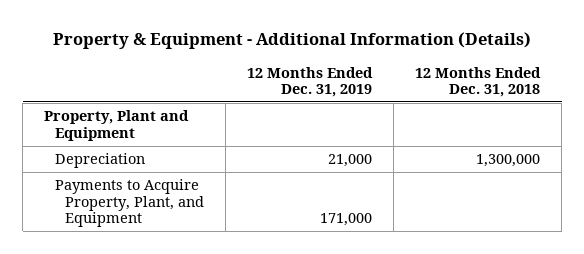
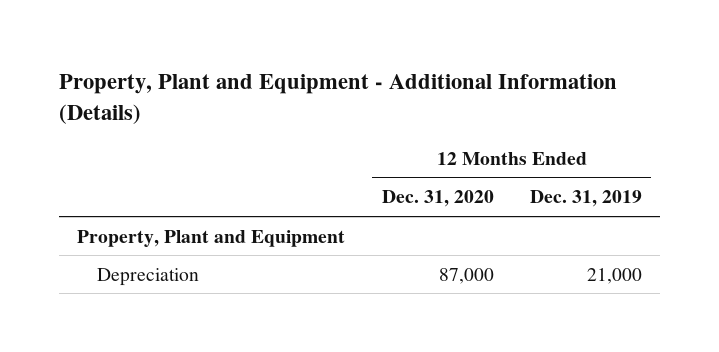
[53,32,532,50] Property & Equipment - Additional Information (Details) -> [58,74,617,124] Property, Plant and Equipment - Additional Information (Details)
[415,66,542,98] 12 Months Ended Dec. 31, 2018 -> none
none -> [381,190,494,208] Dec. 31, 2020
[54,179,205,228] Payments to Acquire Property, Plant, and Equipment -> none

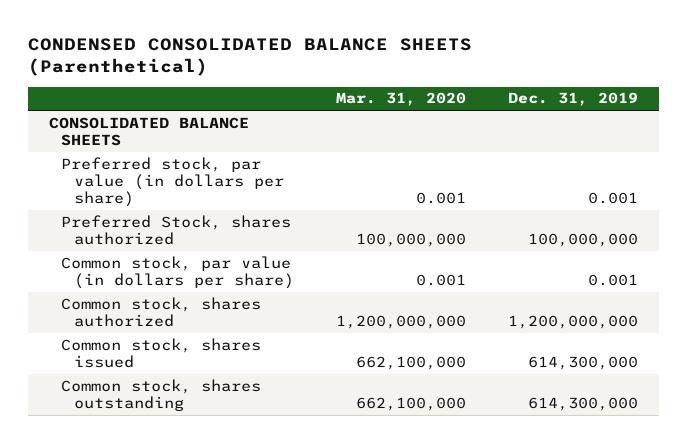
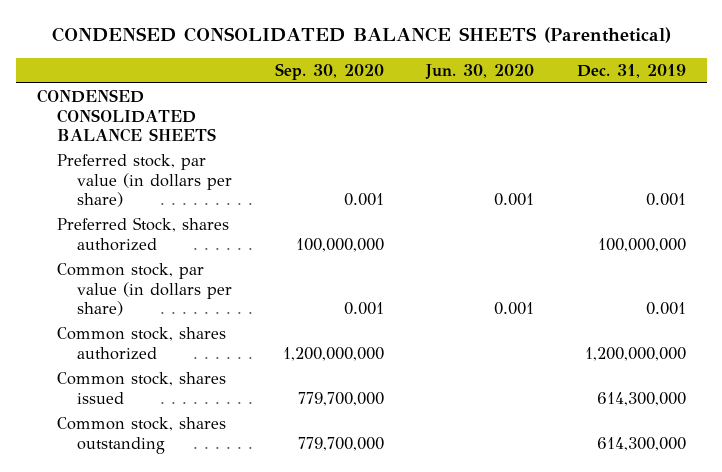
[336,92,467,107] Mar. 31, 2020 -> none
none -> [274,62,384,80] Sep. 30, 2020
none -> [425,63,535,79] Jun. 30, 2020
[48,116,249,146] CONSOLIDATED BALANCE SHEETS -> [36,89,217,142] CONDENSED CONSOLIDATED BALANCE SHEETS

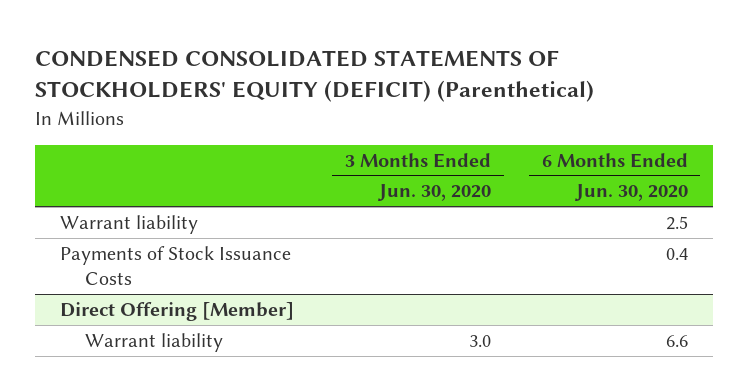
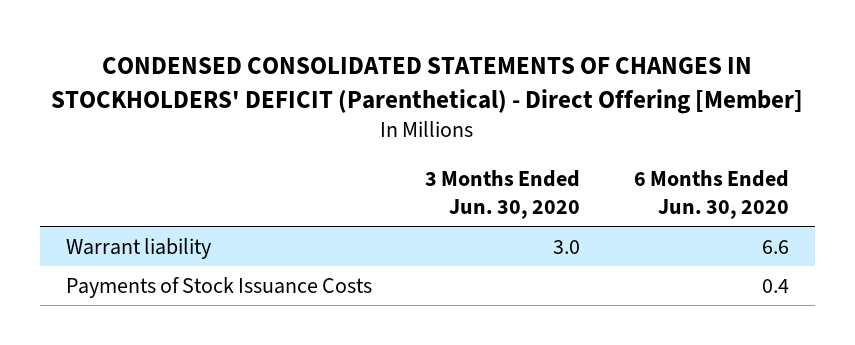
[35,50,595,103] CONDENSED CONSOLIDATED STATEMENTS OF STOCKHOLDERS' EQUITY (DEFICIT) (Parenthetical) -> [51,56,804,114] CONDENSED CONSOLIDATED STATEMENTS OF CHANGES IN STOCKHOLDERS' DEFICIT (Parenthetical) - Direct Offering [Member]
[60,214,199,234] Warrant liability -> none
[60,301,295,321] Direct Offering [Member] -> none
[60,245,292,286] Payments of Stock Issuance Costs -> [66,276,373,298] Payments of Stock Issuance Costs

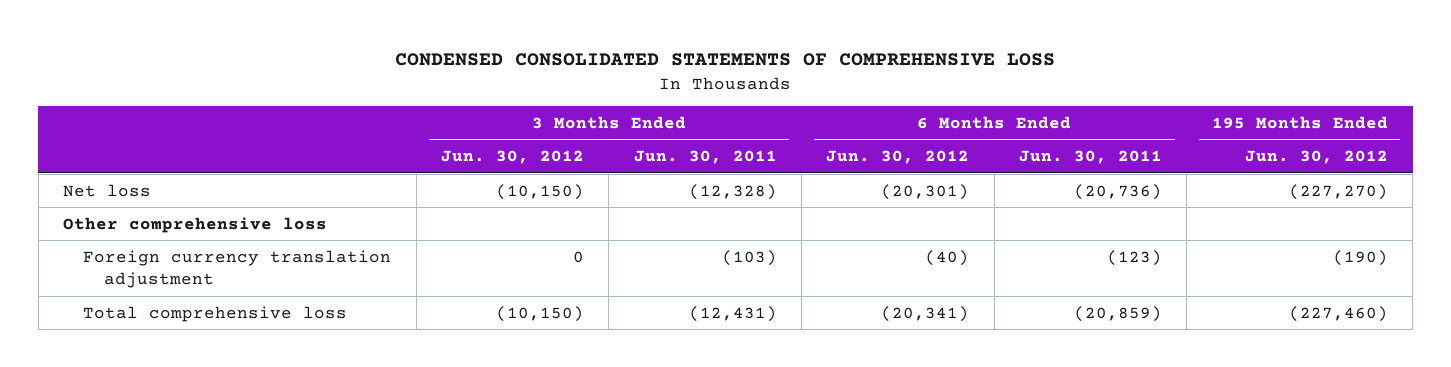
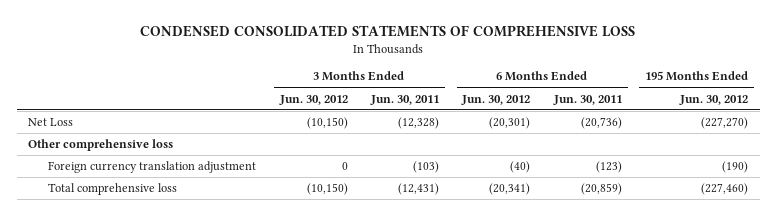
[62,183,151,197] Net loss -> [28,118,74,127] Net Loss

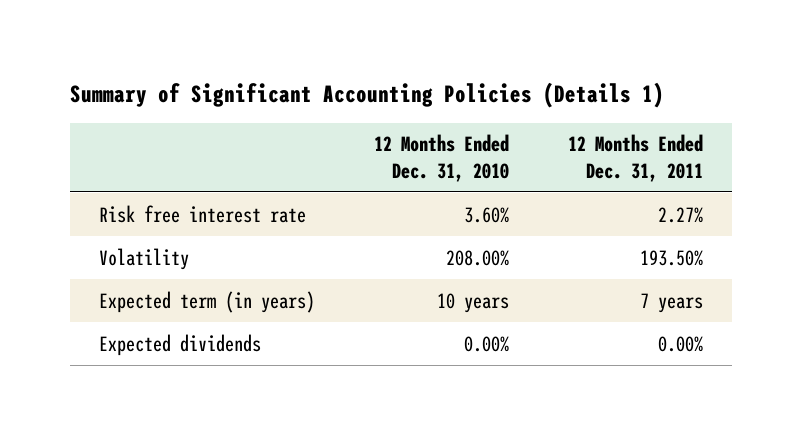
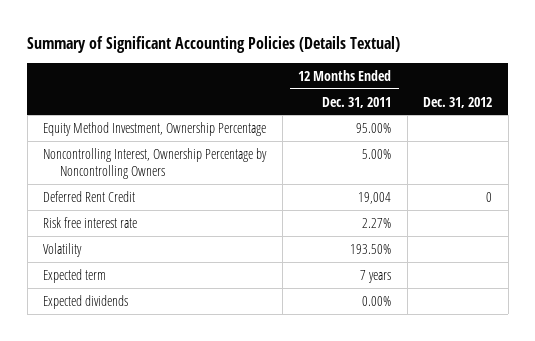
[70,81,665,108] Summary of Significant Accounting Policies (Details 1) -> [27,35,401,53] Summary of Significant Accounting Policies (Details Textual)
[374,134,510,182] 12 Months Ended Dec. 31, 2010 -> none
none -> [423,96,493,108] Dec. 31, 2012
none -> [43,121,267,136] Equity Method Investment, Ownership Percentage
none -> [43,147,268,179] Noncontrolling Interest, Ownership Percentage by Noncontrolling Owners
none -> [43,190,136,202] Deferred Rent Credit
[99,290,316,313] Expected term (in years) -> [43,268,107,283] Expected term

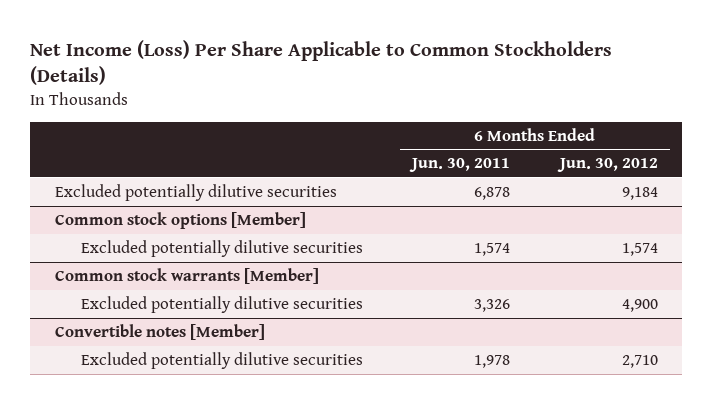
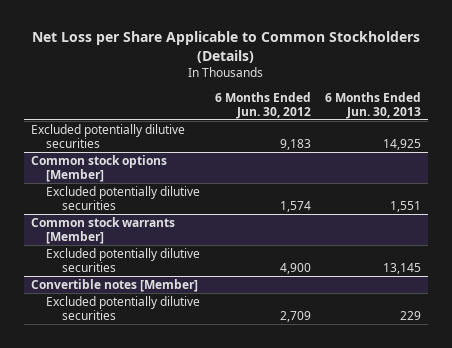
[29,40,612,86] Net Income (Loss) Per Share Applicable to Common Stockholders (Details) -> [31,31,420,63] Net Loss per Share Applicable to Common Stockholders (Details)
[409,158,511,173] Jun. 30, 2011 -> none
none -> [325,91,422,119] 6 Months Ended Jun. 30, 2013
[621,186,658,200] 9,184 -> [279,138,311,150] 9,183
[621,354,658,368] 2,710 -> [279,310,311,322] 2,709

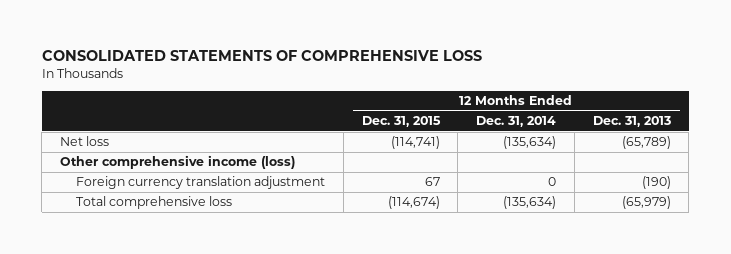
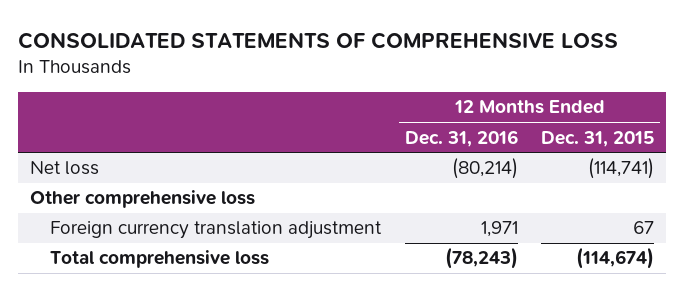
[476,116,557,128] Dec. 31, 2014 -> none
[592,116,671,128] Dec. 31, 2013 -> none
none -> [404,129,518,147] Dec. 31, 2016
[59,155,295,170] Other comprehensive income (loss) -> [30,190,256,209] Other comprehensive loss

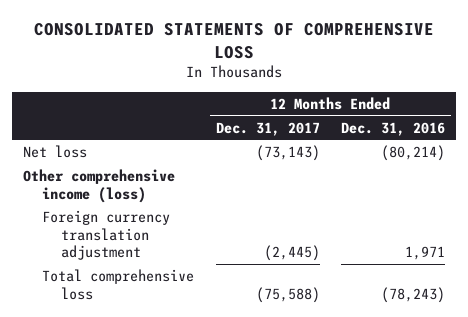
[541,130,655,147] Dec. 31, 2015 -> none
none -> [215,121,320,136] Dec. 31, 2017
[30,190,256,209] Other comprehensive loss -> [22,168,175,203] Other comprehensive income (loss)

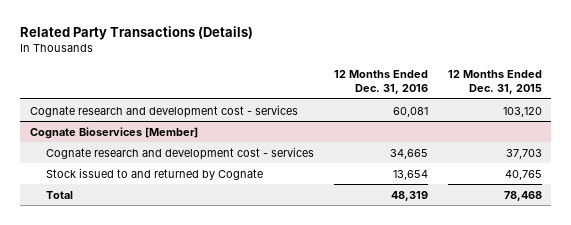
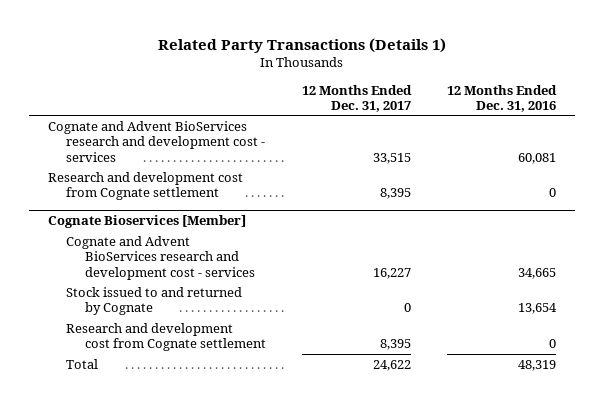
[19,26,253,41] Related Party Transactions (Details) -> [158,37,447,53] Related Party Transactions (Details 1)
[447,70,542,94] 12 Months Ended Dec. 31, 2015 -> none
none -> [301,84,412,113] 12 Months Ended Dec. 31, 2017
[29,104,298,118] Cognate research and development cost - services -> [47,120,266,162] Cognate and Advent BioServices research and development cost - services
none -> [47,171,243,201] Research and development cost from Cognate settlement
[46,146,315,160] Cognate research and development cost - services -> [66,235,255,280] Cognate and Advent BioServices research and development cost - services
none -> [66,322,266,352] Research and development cost from Cognate settlement

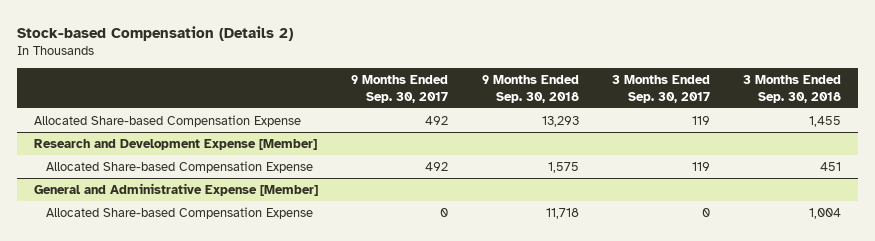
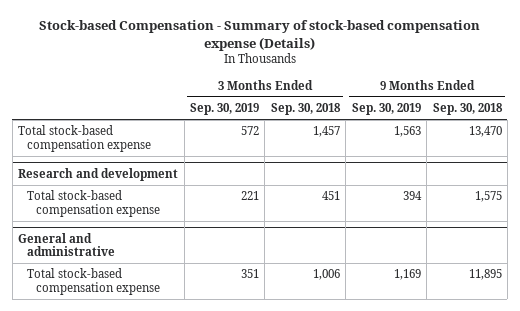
[17,25,294,41] Stock-based Compensation (Details 2) -> [38,20,480,51] Stock-based Compensation - Summary of stock-based compensation expense (Details)
[351,75,449,103] 9 Months Ended Sep. 30, 2017 -> none
[611,75,710,103] 3 Months Ended Sep. 30, 2017 -> none
none -> [190,103,260,116] Sep. 30, 2019
none -> [351,103,421,116] Sep. 30, 2019
[34,114,302,127] Allocated Share-based Compensation Expense -> [18,125,152,152] Total stock-based compensation expense
[541,115,579,127] 13,293 -> [468,126,502,138] 13,470
[808,115,841,127] 1,455 -> [312,126,340,138] 1,457
[34,138,318,150] Research and Development Expense [Member] -> [18,167,179,181] Research and development
[45,160,313,173] Allocated Share-based Compensation Expense -> [27,190,160,217] Total stock-based compensation expense
[34,182,319,196] General and Administrative Expense [Member] -> [18,232,116,257] General and administrative
[45,206,313,219] Allocated Share-based Compensation Expense -> [27,268,160,295] Total stock-based compensation expense
[545,207,579,219] 11,718 -> [468,269,502,281] 11,895
[808,207,841,219] 1,004 -> [312,269,340,281] 1,006

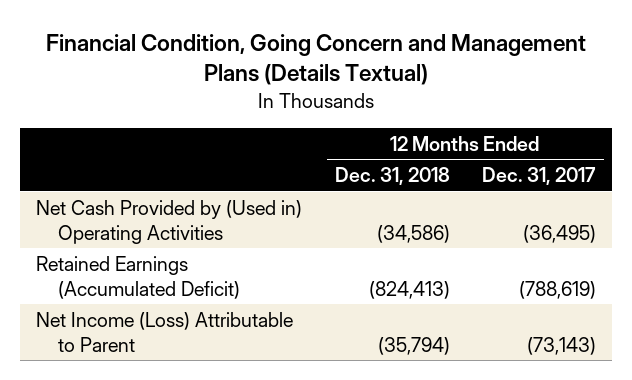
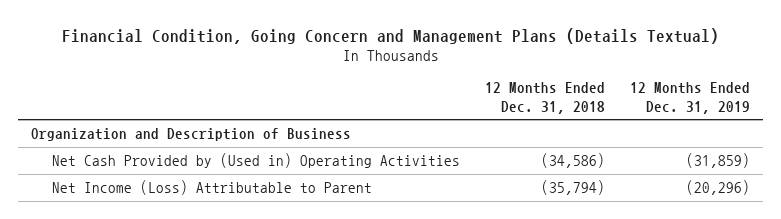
[482,167,597,186] Dec. 31, 2017 -> none
none -> [630,82,751,114] 12 Months Ended Dec. 31, 2019
none -> [30,127,351,141] Organization and Description of Business
[36,255,240,299] Retained Earnings (Accumulated Deficit) -> none

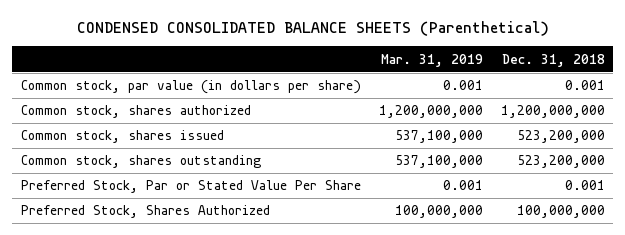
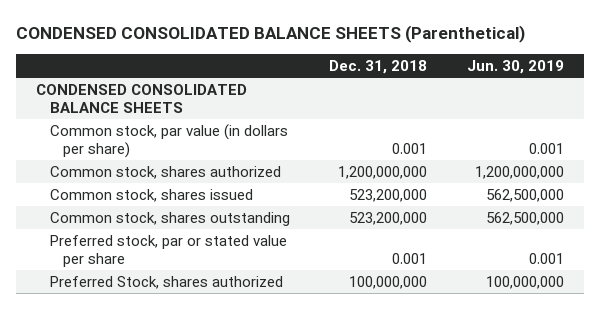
[380,53,483,67] Mar. 31, 2019 -> none
none -> [466,59,564,74] Jun. 30, 2019
none -> [35,83,247,114] CONDENSED CONSOLIDATED BALANCE SHEETS
[20,180,361,194] Preferred Stock, Par or Stated Value Per Share -> [49,234,287,268] Preferred stock, par or stated value per share
[20,205,270,219] Preferred Stock, Shares Authorized -> [49,275,283,289] Preferred Stock, shares authorized

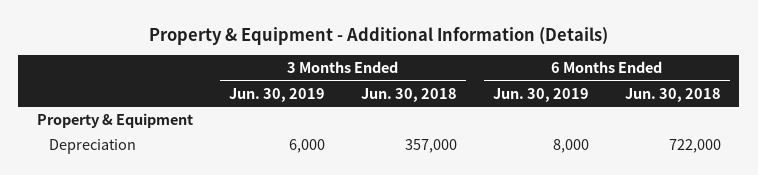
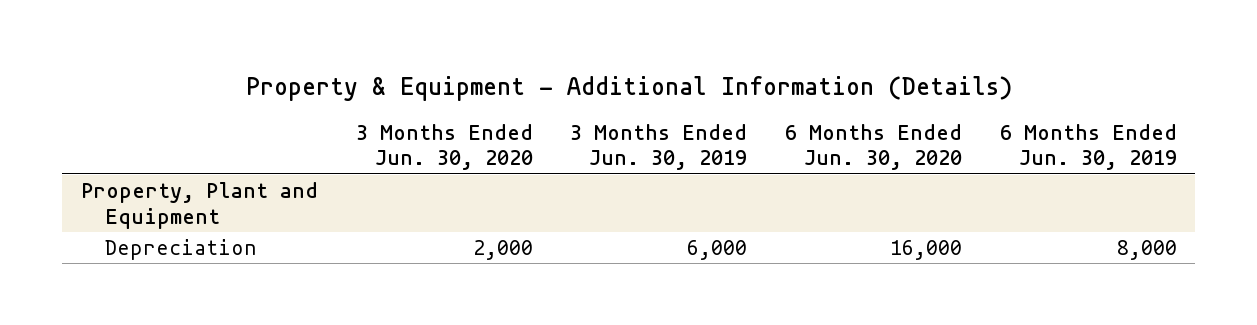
[360,87,457,102] Jun. 30, 2018 -> none
[625,87,722,102] Jun. 30, 2018 -> none
none -> [355,123,533,171] 3 Months Ended Jun. 30, 2020
none -> [784,123,962,171] 6 Months Ended Jun. 30, 2020
[36,112,193,128] Property & Equipment -> [80,181,318,229] Property, Plant and Equipment

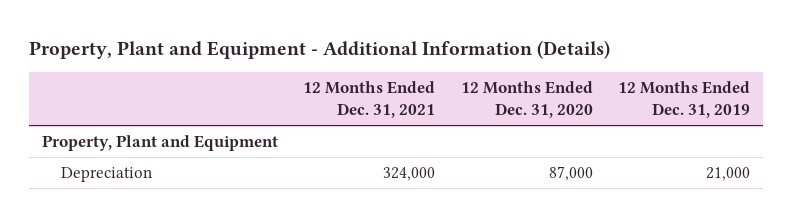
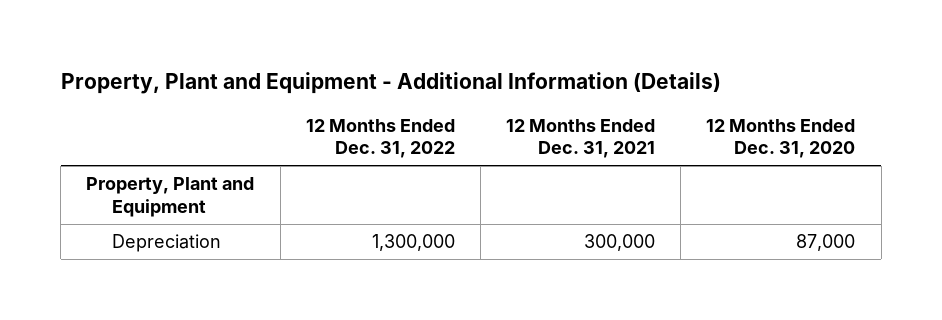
[618,81,751,119] 12 Months Ended Dec. 31, 2019 -> none
none -> [305,118,455,159] 12 Months Ended Dec. 31, 2022
[383,167,436,182] 324,000 -> [584,234,656,252] 300,000

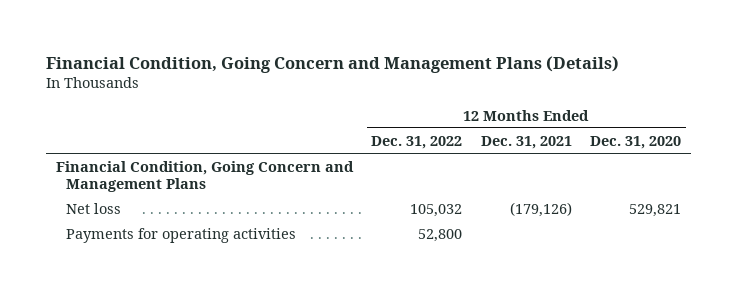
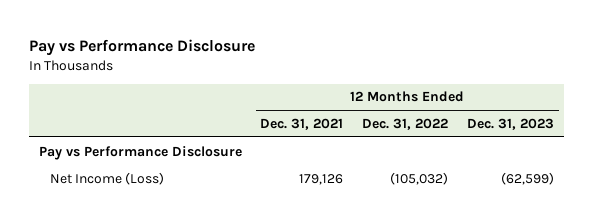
[46,55,620,73] Financial Condition, Going Concern and Management Plans (Details) -> [29,38,256,56] Pay vs Performance Disclosure
[590,135,682,149] Dec. 31, 2020 -> none
none -> [467,118,555,131] Dec. 31, 2023
[55,160,354,193] Financial Condition, Going Concern and Management Plans -> none
[66,227,297,243] Payments for operating activities -> none
none -> [38,145,242,160] Pay vs Performance Disclosure
[66,202,122,214] Net loss -> [49,171,164,185] Net Income (Loss)
[410,203,463,217] 105,032 -> [390,171,449,185] (105,032)
[509,201,572,217] (179,126) -> [299,173,344,185] 179,126

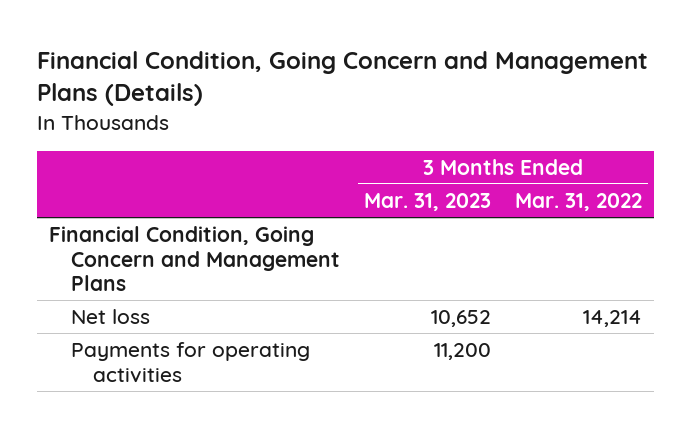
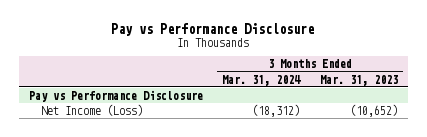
[36,51,648,107] Financial Condition, Going Concern and Management Plans (Details) -> [111,22,315,36] Pay vs Performance Disclosure
[515,192,643,211] Mar. 31, 2022 -> none
none -> [222,74,302,86] Mar. 31, 2024
[48,226,340,292] Financial Condition, Going Concern and Management Plans -> none
[70,342,310,383] Payments for operating activities -> none
none -> [28,90,203,103] Pay vs Performance Disclosure
[70,309,150,325] Net loss -> [41,104,144,117] Net Income (Loss)
[430,310,491,328] 10,652 -> [350,104,399,118] (10,652)

